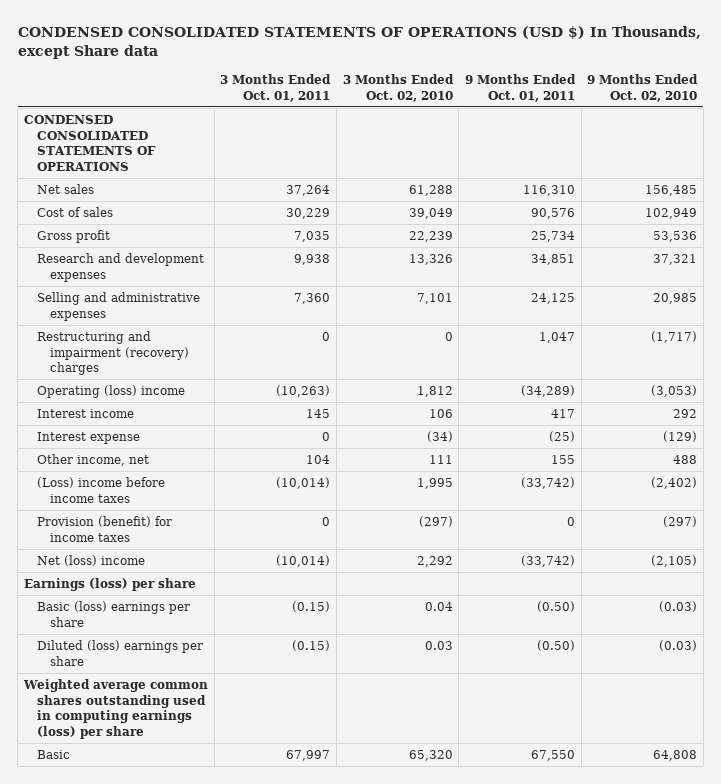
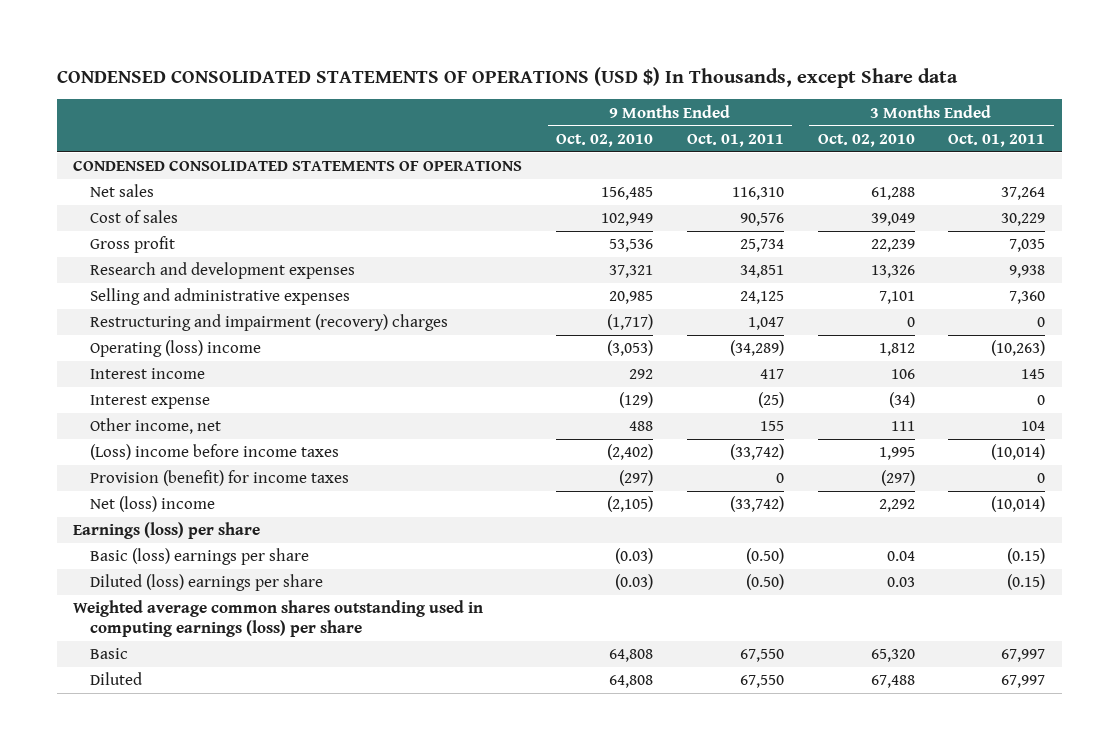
none -> [90,672,143,686] Diluted

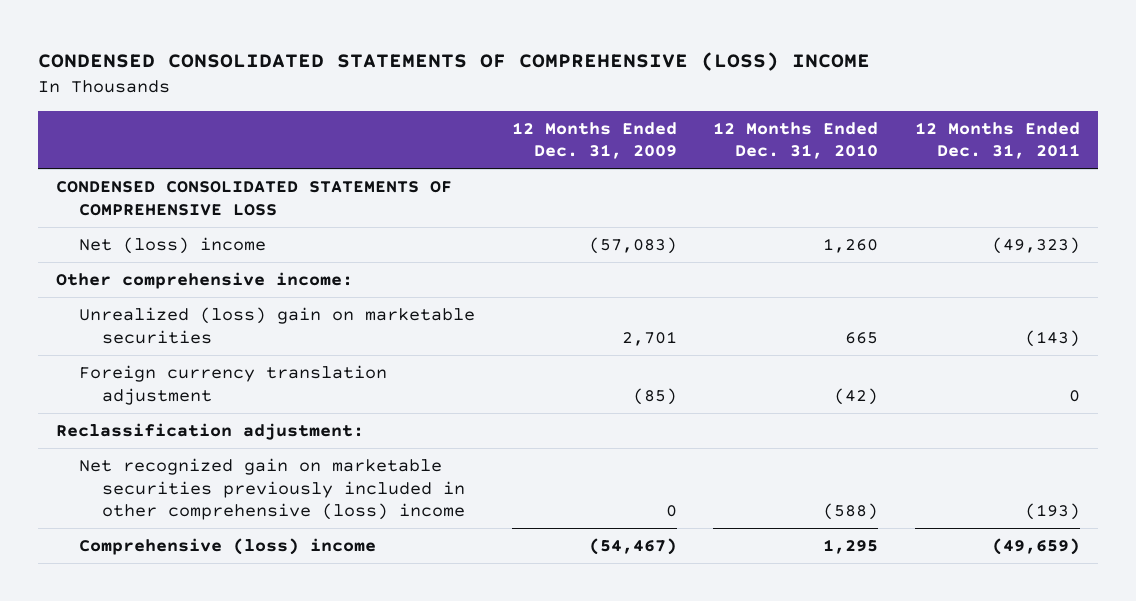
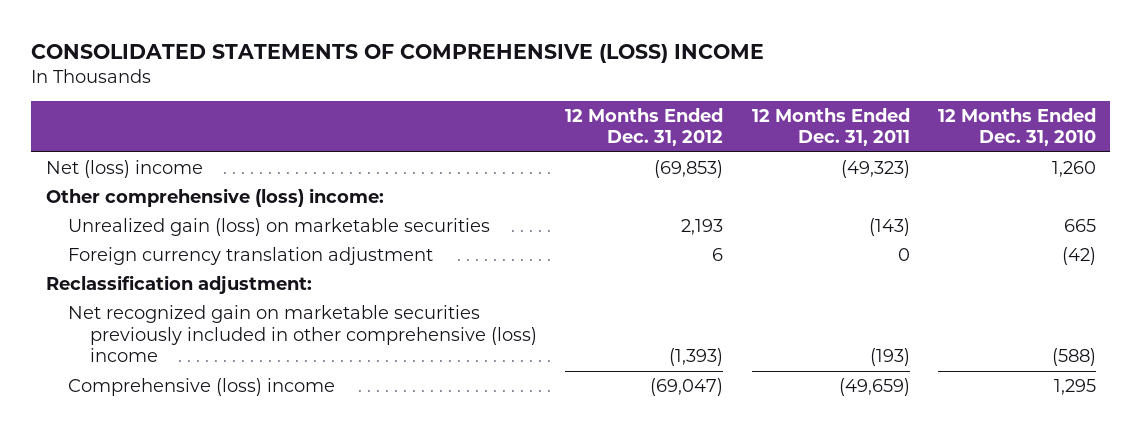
[38,52,871,72] CONDENSED CONSOLIDATED STATEMENTS OF COMPREHENSIVE (LOSS) INCOME -> [31,44,765,64] CONSOLIDATED STATEMENTS OF COMPREHENSIVE (LOSS) INCOME
[511,121,677,160] 12 Months Ended Dec. 31, 2009 -> none
none -> [565,107,724,147] 12 Months Ended Dec. 31, 2012
[56,181,453,216] CONDENSED CONSOLIDATED STATEMENTS OF COMPREHENSIVE LOSS -> none
[56,272,354,290] Other comprehensive income: -> [45,187,384,207] Other comprehensive (loss) income:
[79,307,476,344] Unrealized (loss) gain on marketable securities -> [67,217,490,236] Unrealized gain (loss) on marketable securities

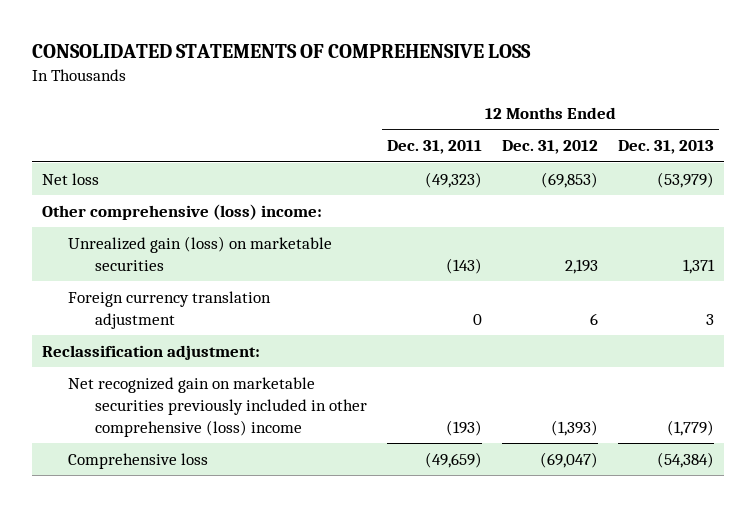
[31,44,765,64] CONSOLIDATED STATEMENTS OF COMPREHENSIVE (LOSS) INCOME -> [31,43,531,58] CONSOLIDATED STATEMENTS OF COMPREHENSIVE LOSS
[938,107,1097,147] 12 Months Ended Dec. 31, 2010 -> none
none -> [618,140,715,155] Dec. 31, 2013
[45,159,203,178] Net (loss) income -> [41,172,99,185] Net loss
[67,377,335,396] Comprehensive (loss) income -> [68,452,209,469] Comprehensive loss

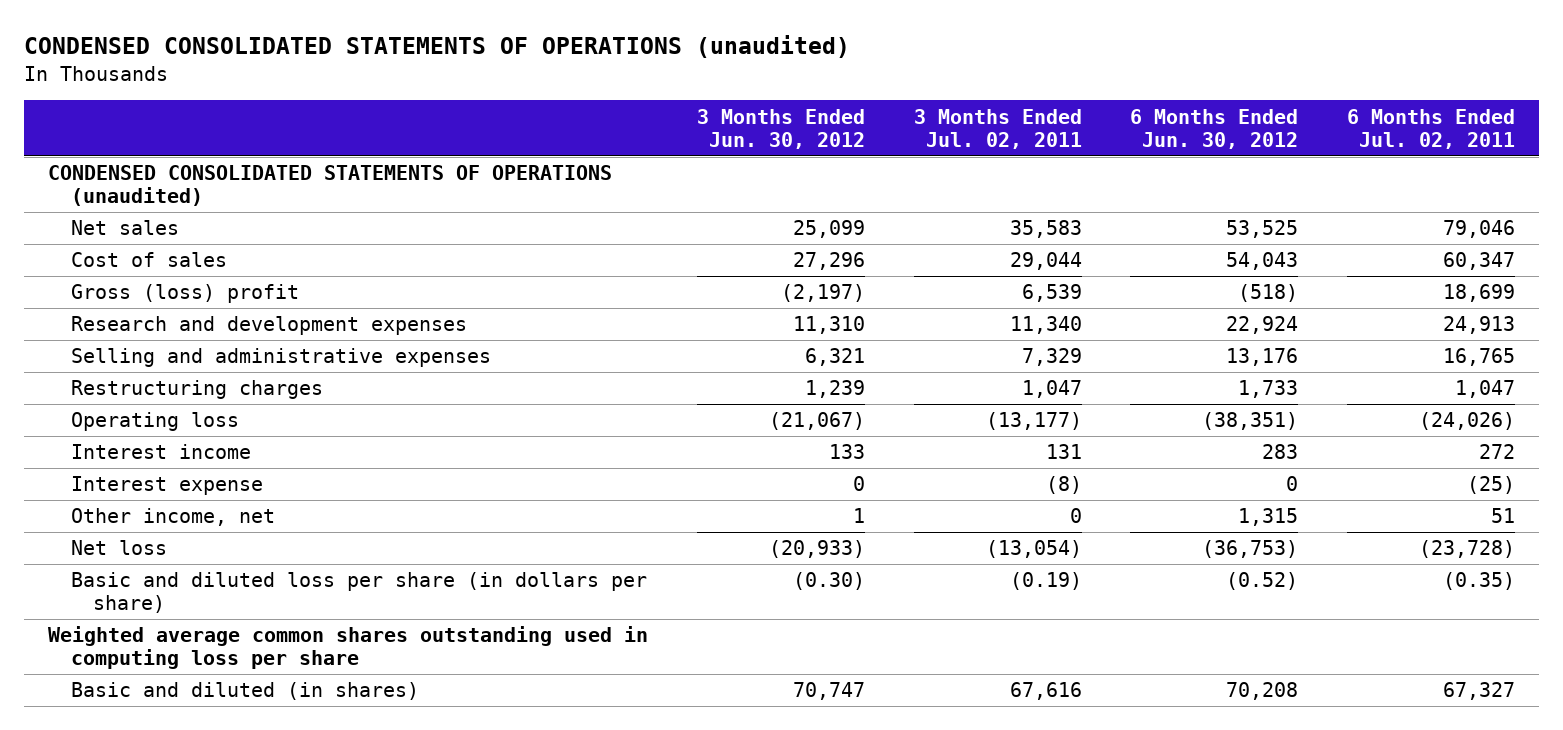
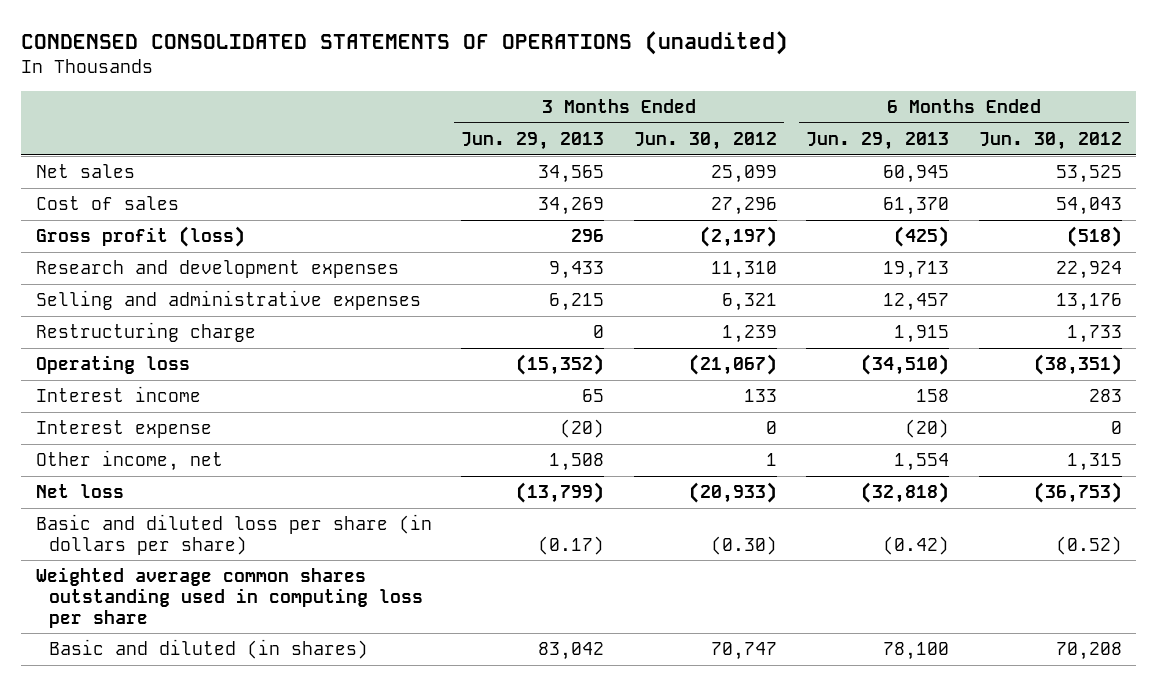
[913,108,1082,149] 3 Months Ended Jul. 02, 2011 -> none
[1346,108,1515,149] 6 Months Ended Jul. 02, 2011 -> none
none -> [461,132,605,151] Jun. 29, 2013
none -> [806,132,950,151] Jun. 29, 2013
[48,165,613,207] CONDENSED CONSOLIDATED STATEMENTS OF OPERATIONS (unaudited) -> none
[70,284,299,304] Gross (loss) profit -> [36,226,246,248] Gross profit (loss)
[70,380,323,400] Restructuring charges -> [36,322,257,343] Restructuring charge

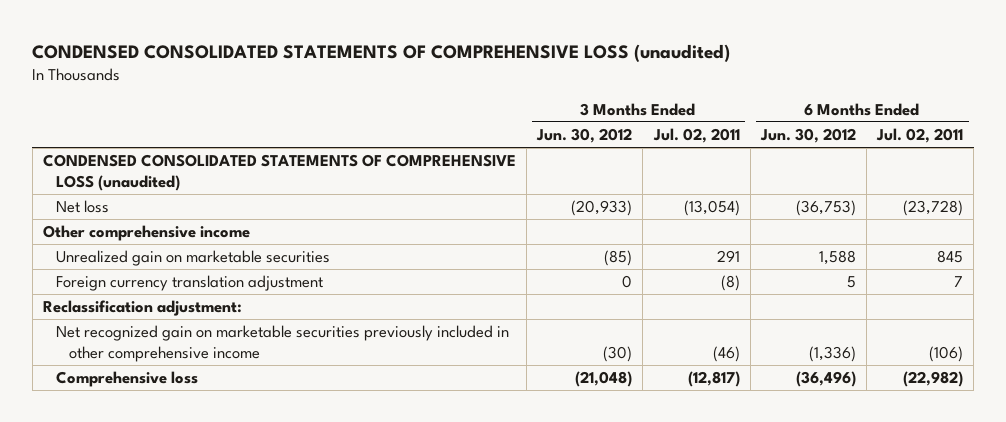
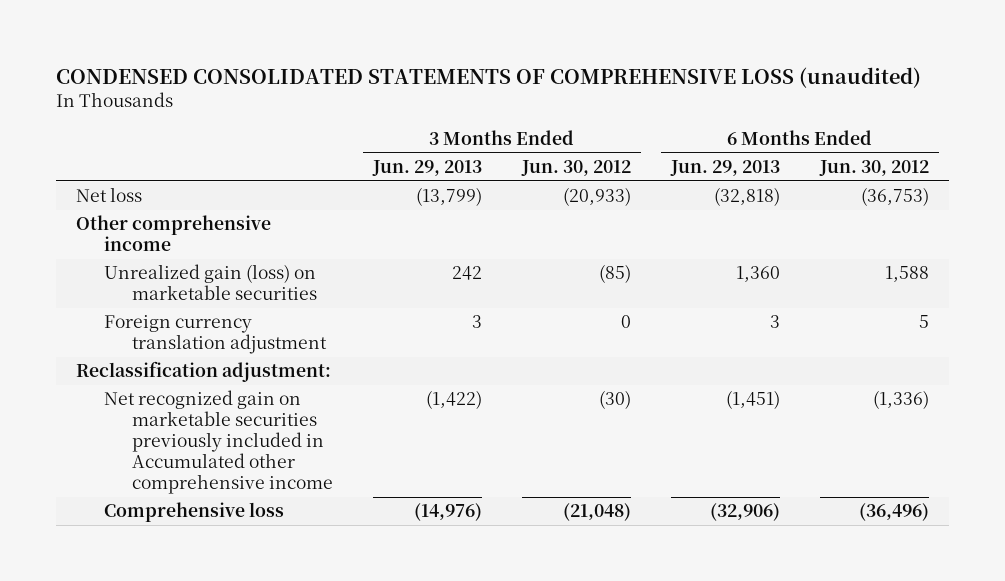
[652,128,740,144] Jul. 02, 2011 -> none
[876,128,964,144] Jul. 02, 2011 -> none
none -> [372,160,483,177] Jun. 29, 2013
none -> [669,160,780,177] Jun. 29, 2013
[42,154,516,192] CONDENSED CONSOLIDATED STATEMENTS OF COMPREHENSIVE LOSS (unaudited) -> none
[56,250,331,267] Unrealized gain on marketable securities -> [104,264,318,301] Unrealized gain (loss) on marketable securities
[56,325,510,363] Net recognized gain on marketable securities previously included in other comprehensive income -> [104,390,334,495] Net recognized gain on marketable securities previously included in Accumulated other comprehensive income

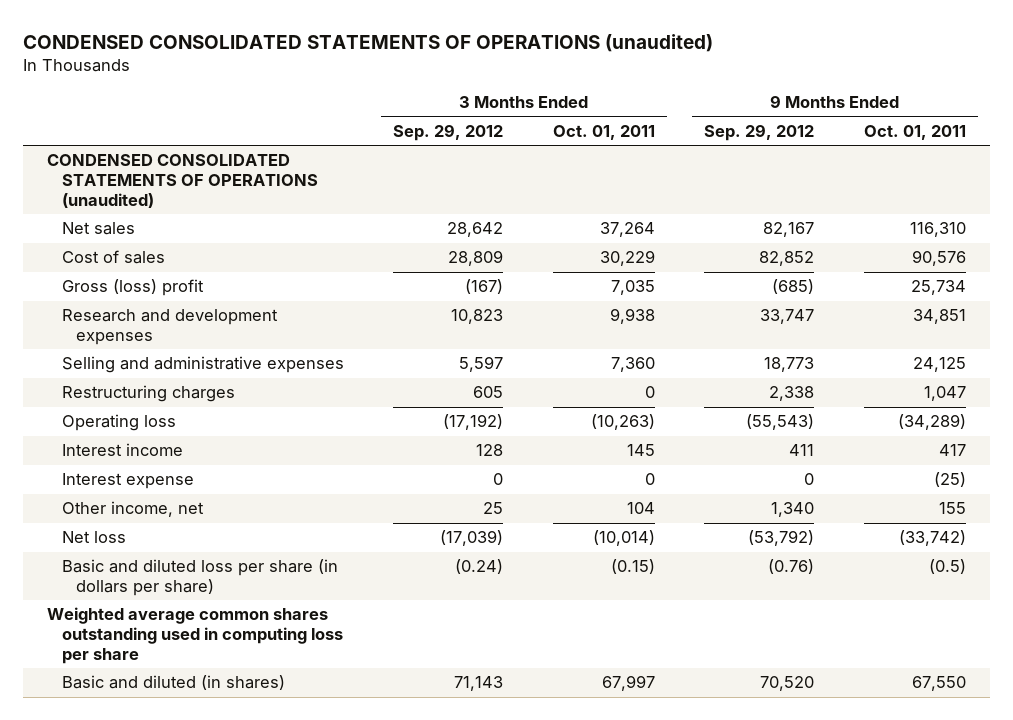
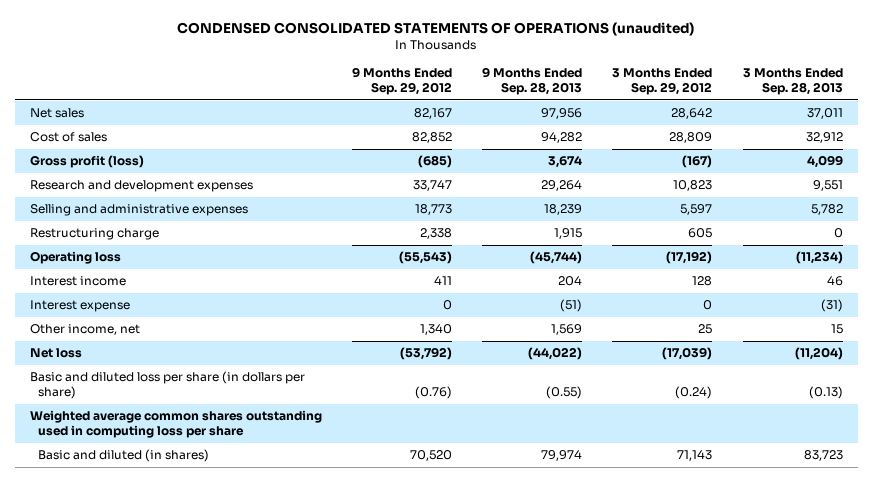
[552,124,655,140] Oct. 01, 2011 -> none
[863,124,966,140] Oct. 01, 2011 -> none
none -> [482,67,583,96] 9 Months Ended Sep. 28, 2013
none -> [742,68,843,96] 3 Months Ended Sep. 28, 2013
[47,154,318,208] CONDENSED CONSOLIDATED STATEMENTS OF OPERATIONS (unaudited) -> none
[61,279,204,297] Gross (loss) profit -> [29,155,144,169] Gross profit (loss)
[61,385,235,403] Restructuring charges -> [29,228,159,241] Restructuring charge

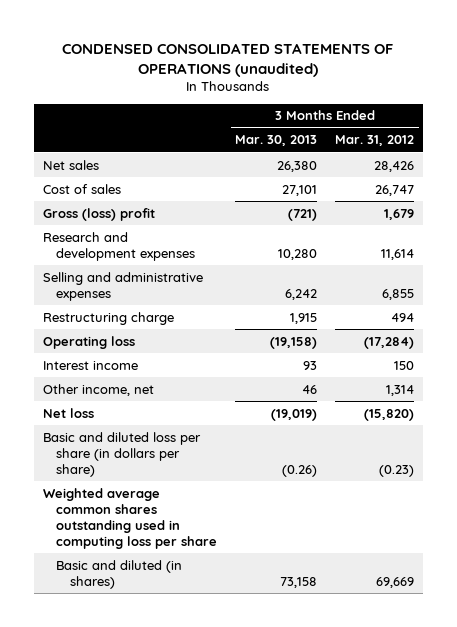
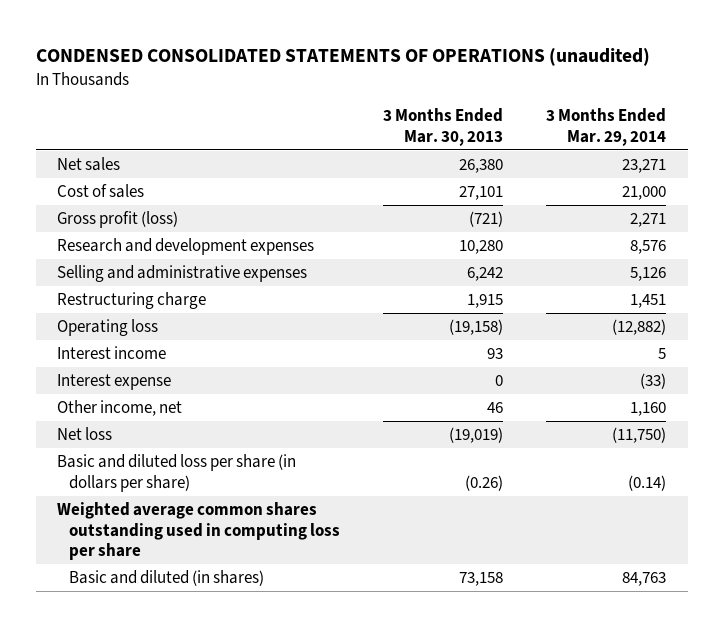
[335,135,415,147] Mar. 31, 2012 -> none
none -> [546,108,667,147] 3 Months Ended Mar. 29, 2014
[42,207,155,221] Gross (loss) profit -> [56,211,178,229] Gross profit (loss)
none -> [56,374,171,391] Interest expense

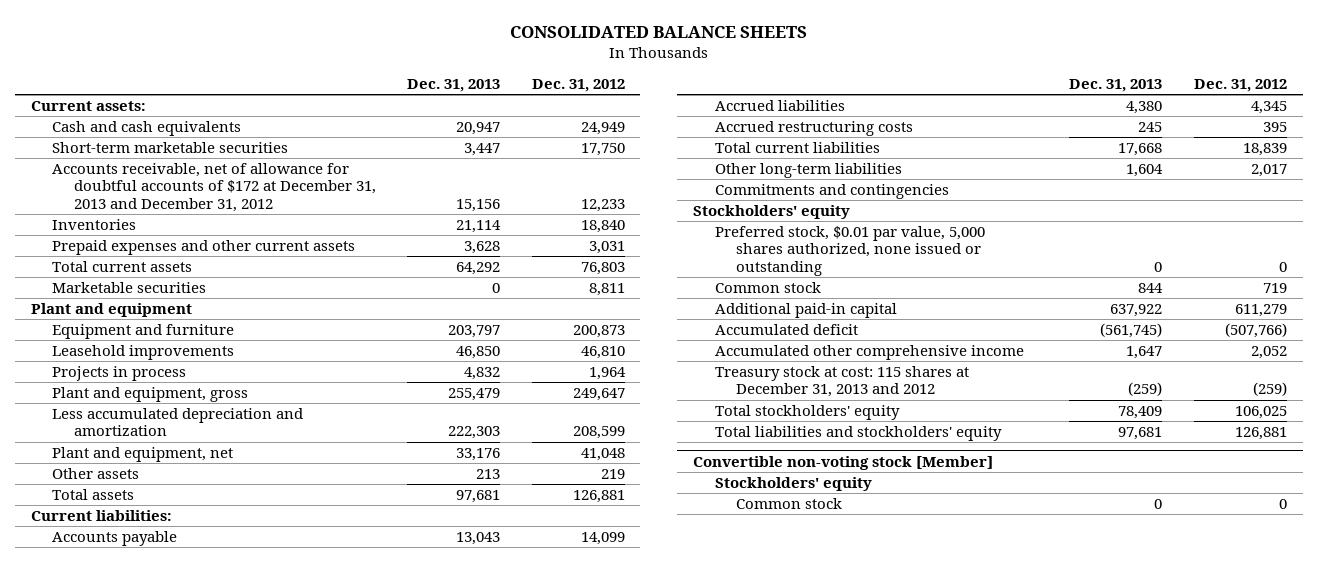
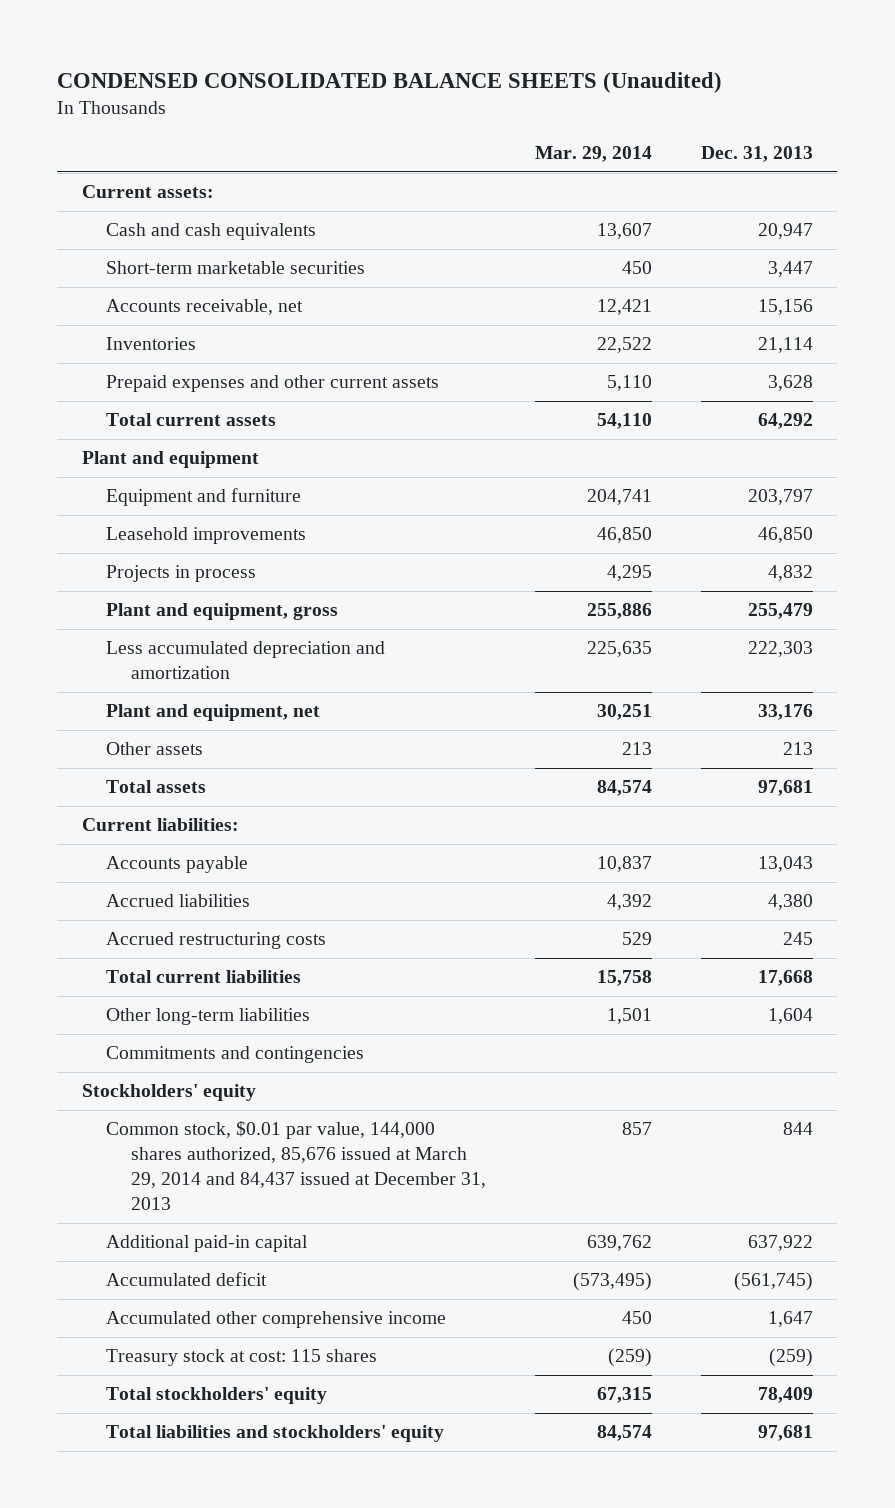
[509,26,807,39] CONSOLIDATED BALANCE SHEETS -> [57,71,723,93] CONDENSED CONSOLIDATED BALANCE SHEETS (Unaudited)
[531,79,625,93] Dec. 31, 2012 -> none
none -> [534,146,652,163] Mar. 29, 2014
[52,163,377,212] Accounts receivable, net of allowance for doubtful accounts of $172 at December 31, 2013 and December 31, 2012 -> [106,299,304,316] Accounts receivable, net
[52,282,207,294] Marketable securities -> none
[714,226,985,276] Preferred stock, $0.01 par value, 5,000 shares authorized, none issued or outstanding -> none
[714,282,821,294] Common stock -> [106,1121,486,1211] Common stock, $0.01 par value, 144,000 shares authorized, 85,676 issued at March 29, 2014 and 84,437 issued at December 31, 2013
[714,366,969,398] Treasury stock at cost: 115 shares at December 31, 2013 and 2012 -> [106,1349,378,1367] Treasury stock at cost: 115 shares
[693,455,994,470] Convertible non-voting stock [Member] -> none
[714,477,872,492] Stockholders' equity -> none
[736,498,843,510] Common stock -> none

